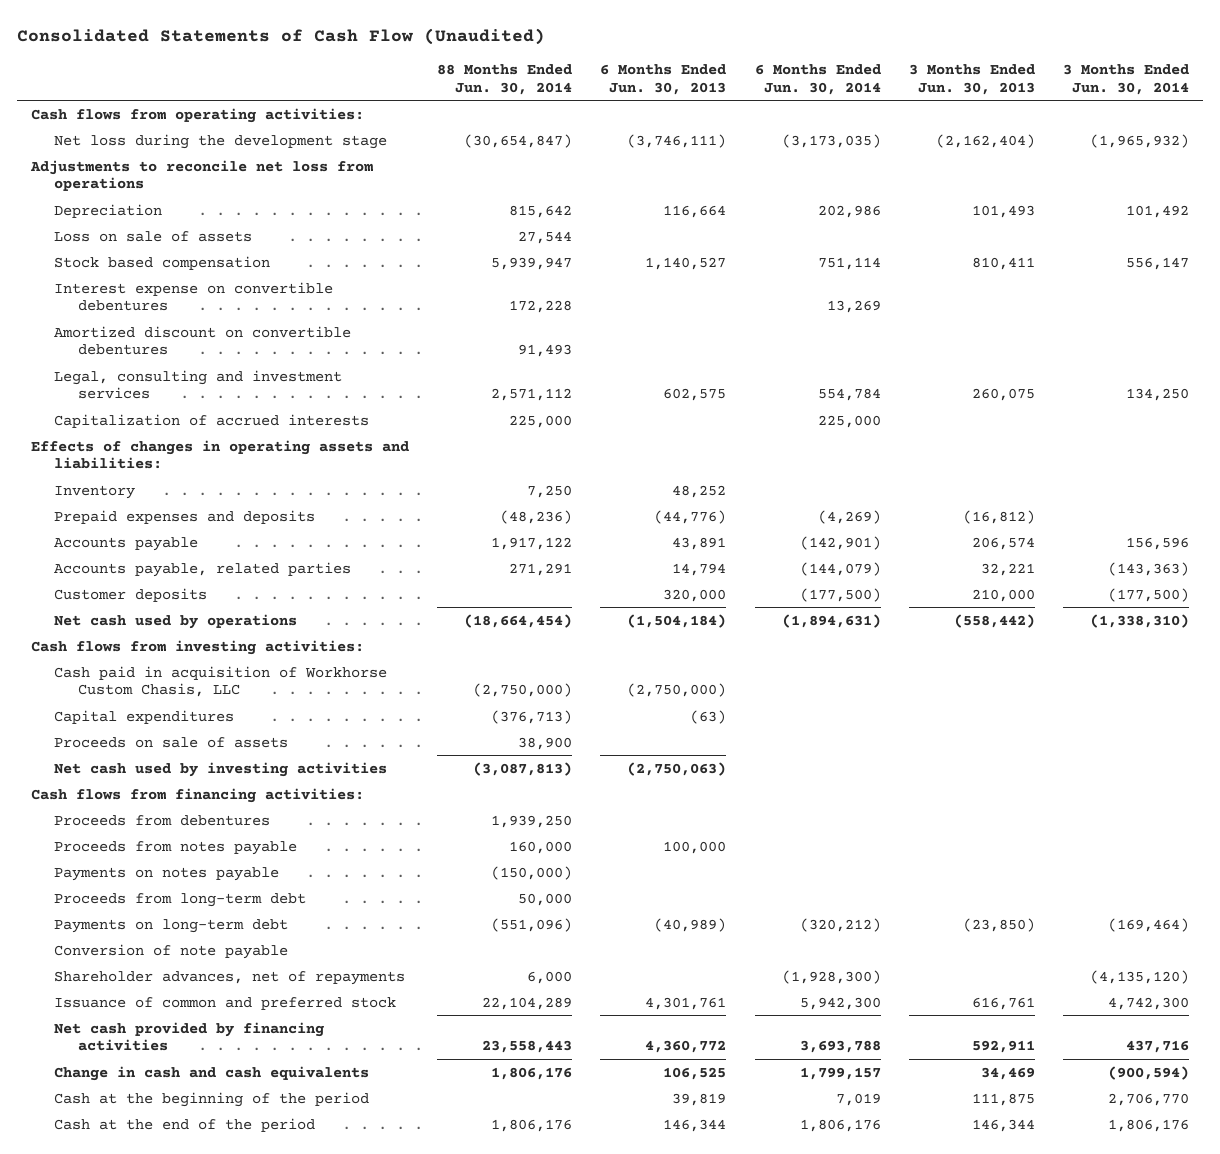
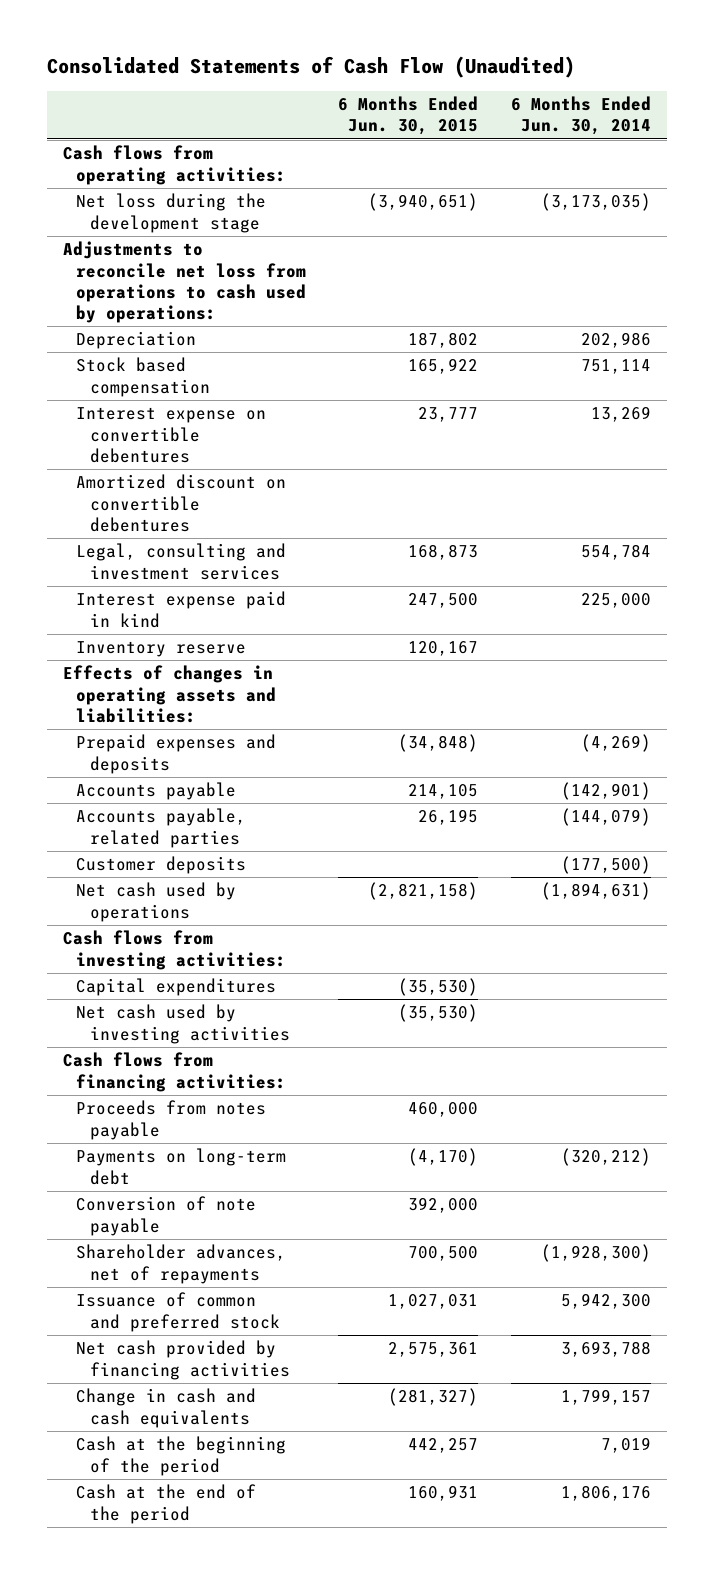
[437,63,573,95] 88 Months Ended Jun. 30, 2014 -> none
[600,63,727,95] 6 Months Ended Jun. 30, 2013 -> none
[908,63,1035,95] 3 Months Ended Jun. 30, 2013 -> none
[1063,63,1190,95] 3 Months Ended Jun. 30, 2014 -> none
none -> [338,95,479,136] 6 Months Ended Jun. 30, 2015
[29,159,373,192] Adjustments to reconcile net loss from operations -> [62,241,307,324] Adjustments to reconcile net loss from operations to cash used by operations:
[54,230,253,242] Loss on sale of assets -> none
[54,413,370,428] Capitalization of accrued interests -> [76,591,287,628] Interest expense paid in kind
none -> [76,641,247,658] Inventory reserve
[54,484,136,499] Inventory -> none
[54,665,388,698] Cash paid in acquisition of Workhorse Custom Chasis, LLC -> none
[54,736,289,748] Proceeds on sale of assets -> none
[54,814,271,826] Proceeds from debentures -> none
[54,866,280,881] Payments on notes payable -> none
[54,892,307,907] Proceeds from long-term debt -> none

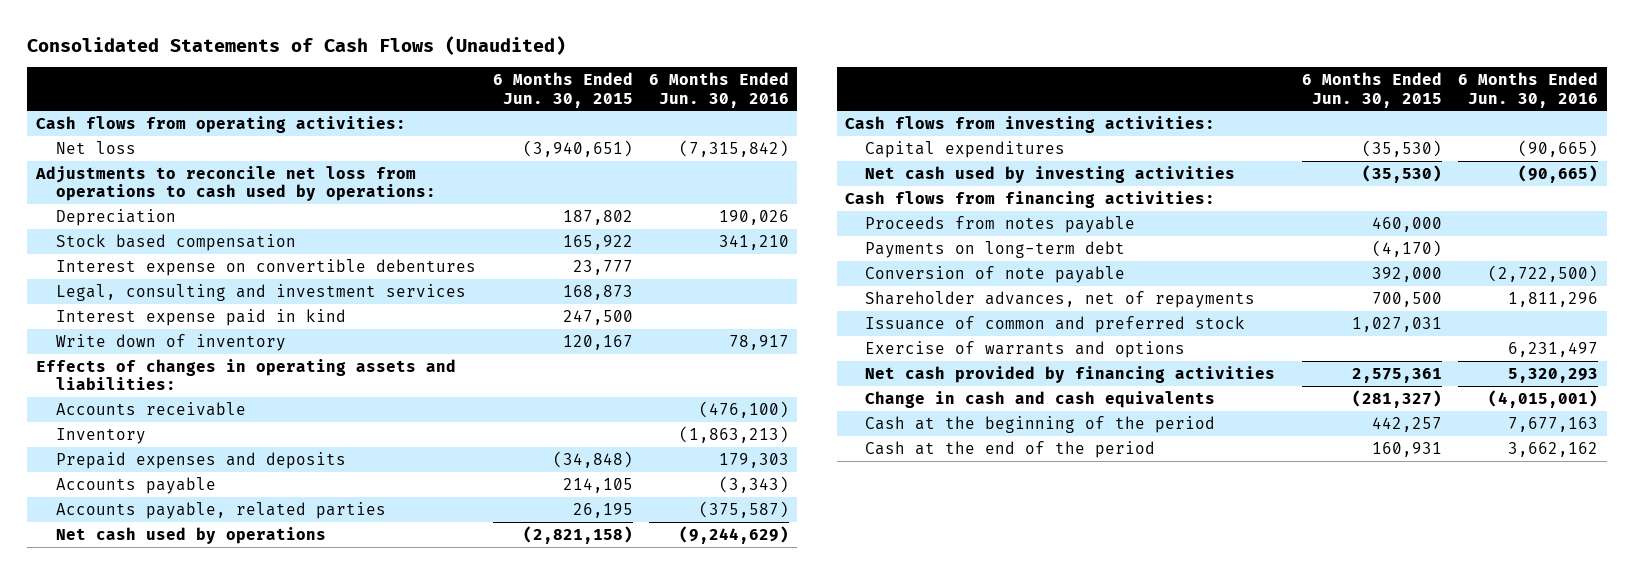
[46,56,575,79] Consolidated Statements of Cash Flow (Unaudited) -> [27,35,567,55] Consolidated Statements of Cash Flows (Unaudited)
[510,95,651,136] 6 Months Ended Jun. 30, 2014 -> none
none -> [649,72,790,108] 6 Months Ended Jun. 30, 2016
[76,193,267,233] Net loss during the development stage -> [56,140,137,154] Net loss
[76,474,287,532] Amortized discount on convertible debentures -> none
[76,641,247,658] Inventory reserve -> [56,333,287,351] Write down of inventory
none -> [56,401,247,416] Accounts receivable
none -> [56,427,147,444] Inventory
[76,856,247,875] Customer deposits -> none
none -> [865,340,1186,358] Exercise of warrants and options

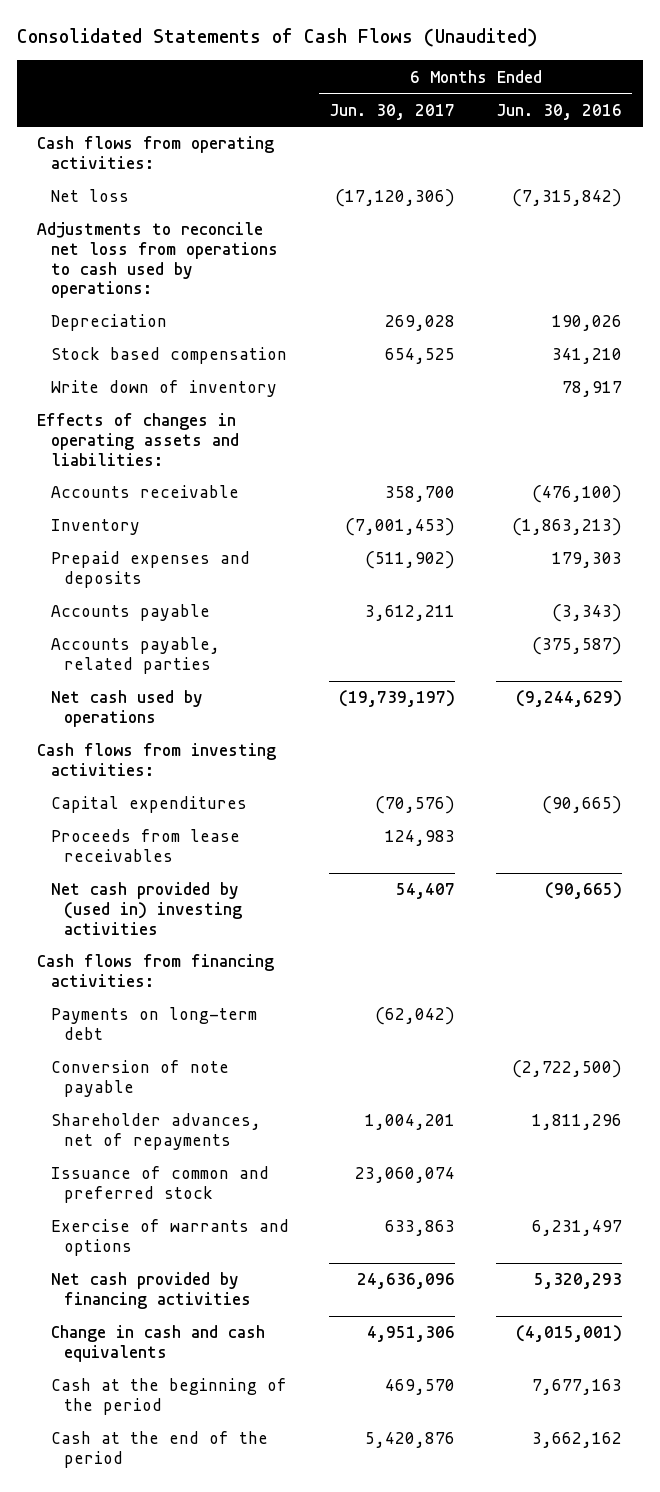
[492,72,633,108] 6 Months Ended Jun. 30, 2015 -> none
none -> [329,103,456,120] Jun. 30, 2017
[56,258,477,276] Interest expense on convertible debentures -> none
[56,283,467,301] Legal, consulting and investment services -> none
[56,308,347,326] Interest expense paid in kind -> none
none -> [50,829,240,862] Proceeds from lease receivables
[865,165,1236,183] Net cash used by investing activities -> [50,882,243,935] Net cash provided by (used in) investing activities
[865,215,1136,233] Proceeds from notes payable -> none

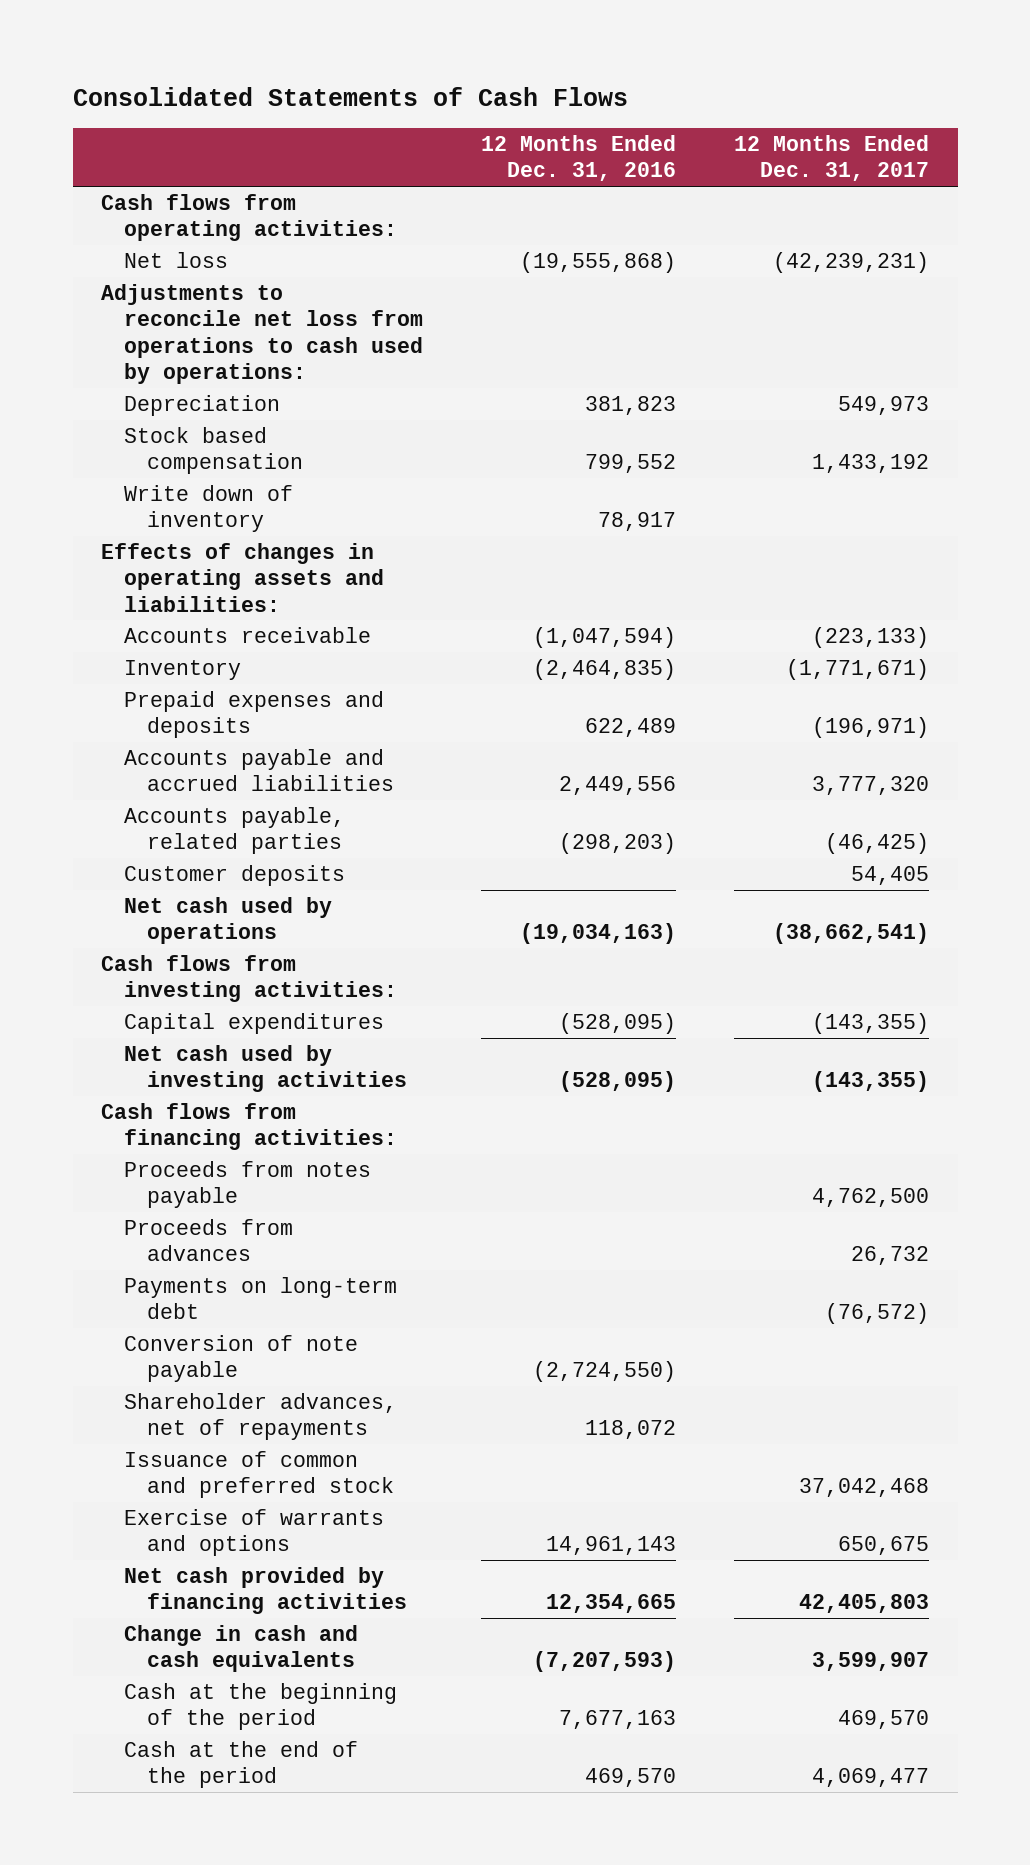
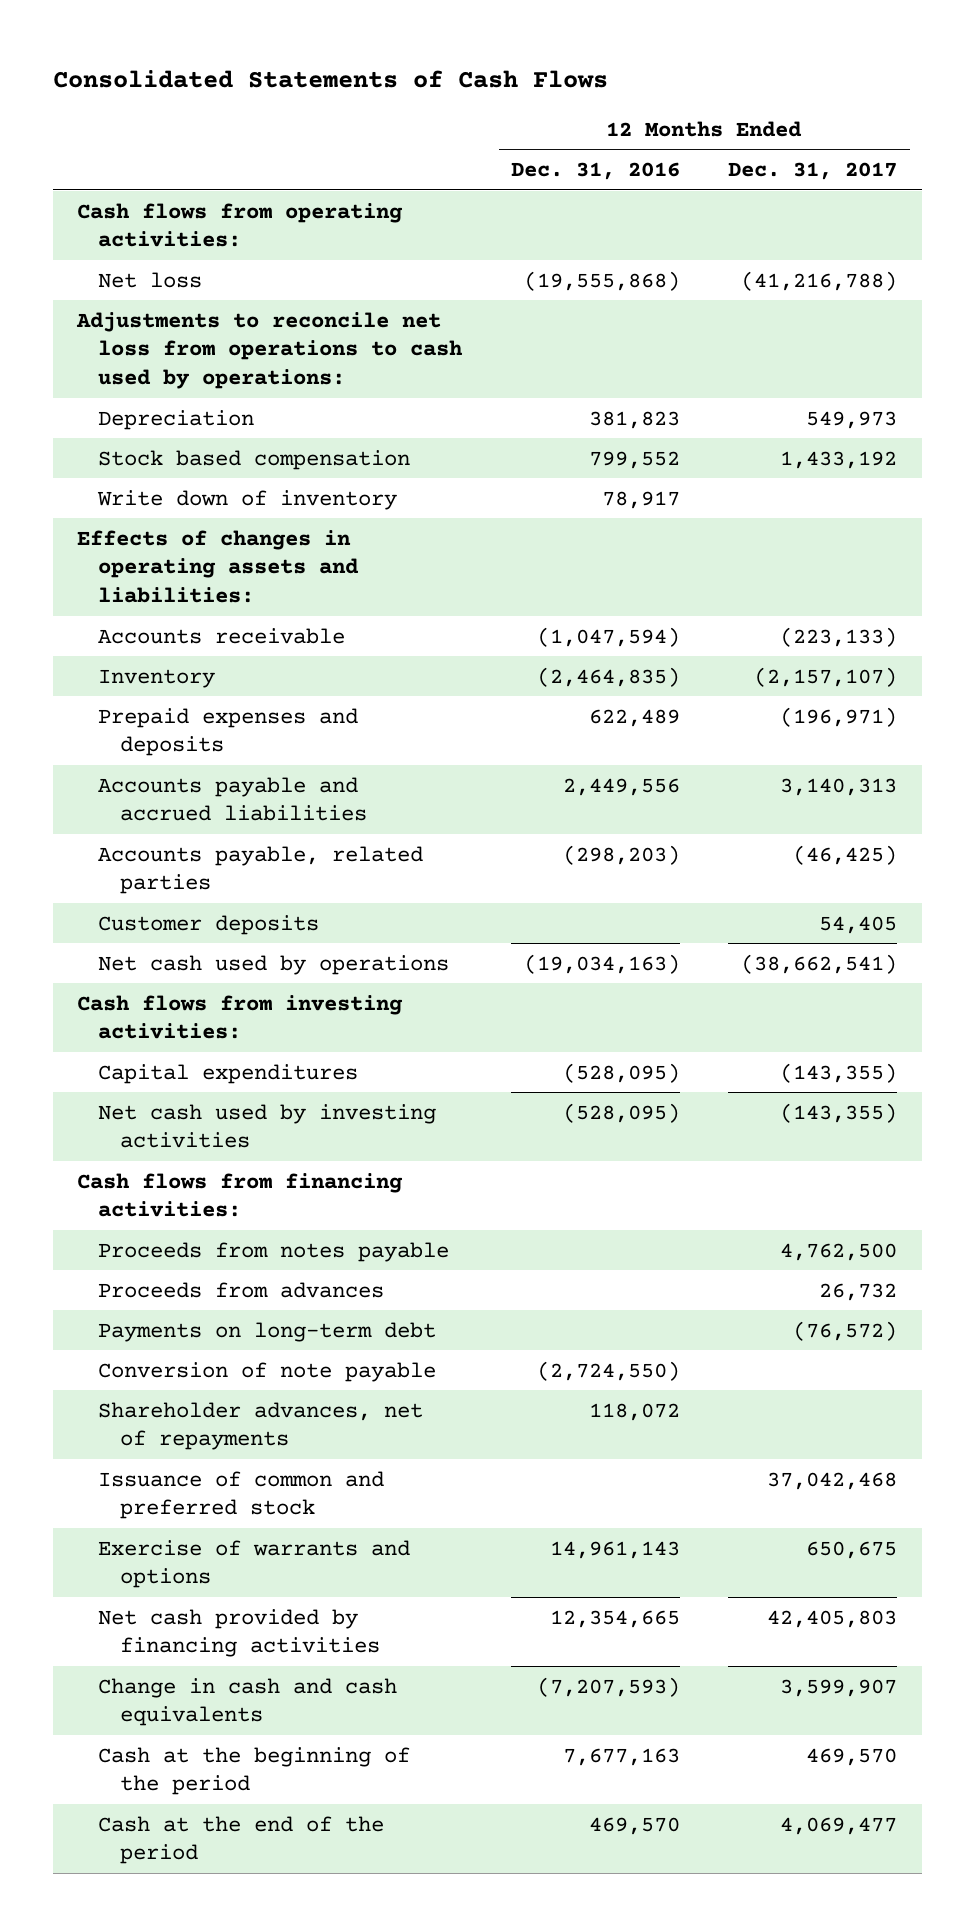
[772,252,929,274] (42,239,231) -> [741,270,898,291] (41,216,788)
[785,659,929,681] (1,771,671) -> [754,666,898,687] (2,157,107)
[811,776,929,796] 3,777,320 -> [780,777,898,796] 3,140,313

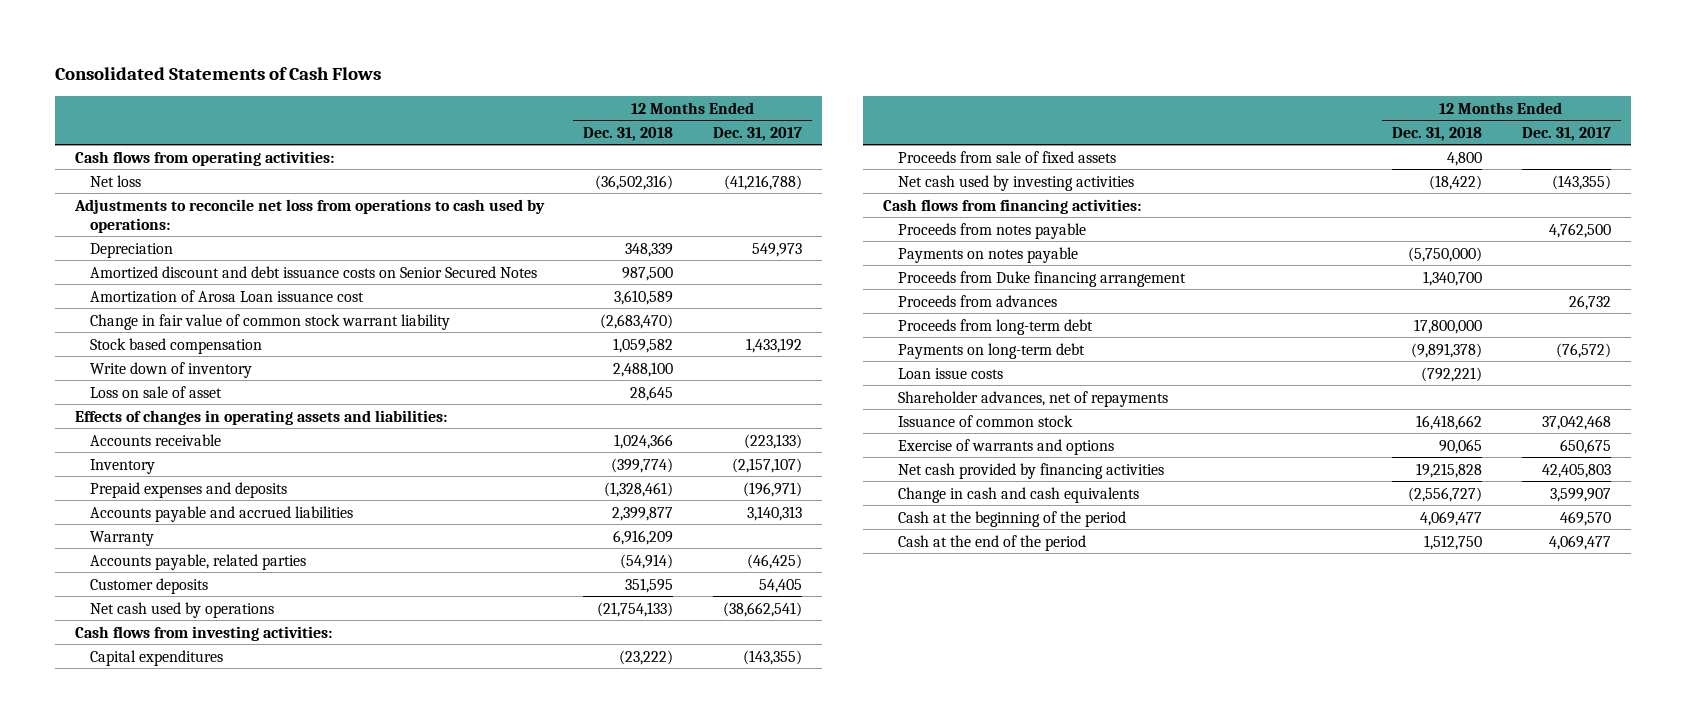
[510,162,680,181] Dec. 31, 2016 -> none
none -> [583,126,674,141] Dec. 31, 2018
none -> [89,265,537,279] Amortized discount and debt issuance costs on Senior Secured Notes
none -> [89,289,364,303] Amortization of Arosa Loan issuance cost
none -> [89,313,450,330] Change in fair value of common stock warrant liability
none -> [89,385,222,398] Loss on sale of asset
none -> [89,530,154,546] Warranty
none -> [898,150,1117,163] Proceeds from sale of fixed assets
none -> [898,246,1079,263] Payments on notes payable
none -> [898,270,1187,287] Proceeds from Duke financing arrangement
none -> [898,318,1094,335] Proceeds from long-term debt
[98,1361,437,1382] Conversion of note payable -> none
none -> [898,367,1004,379] Loan issue costs
[98,1470,385,1520] Issuance of common and preferred stock -> [898,414,1074,427] Issuance of common stock

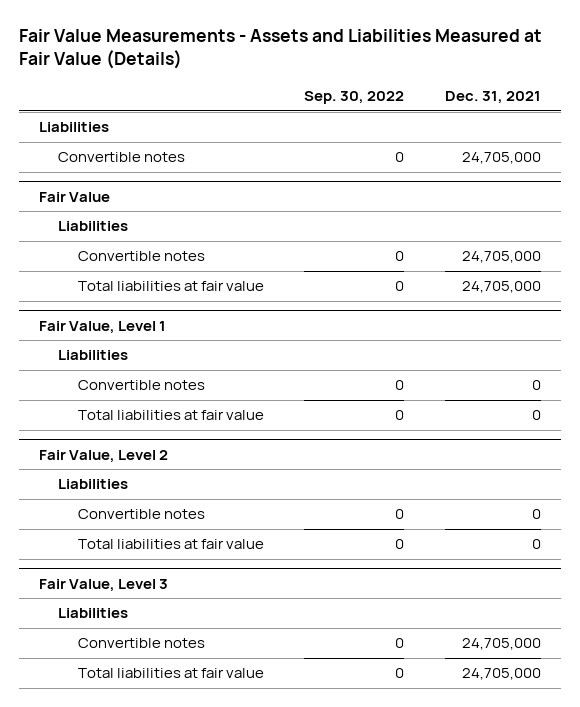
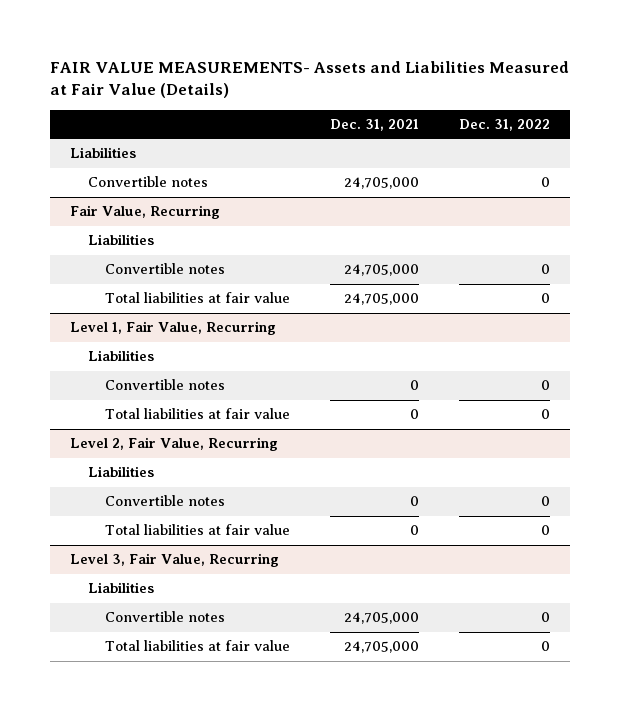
[18,29,542,70] Fair Value Measurements - Assets and Liabilities Measured at Fair Value (Details) -> [50,60,570,99] FAIR VALUE MEASUREMENTS- Assets and Liabilities Measured at Fair Value (Details)
[304,91,405,105] Sep. 30, 2022 -> none
none -> [459,118,551,131] Dec. 31, 2022
[38,191,110,202] Fair Value -> [70,205,221,220] Fair Value, Recurring
[38,320,166,334] Fair Value, Level 1 -> [70,321,277,336] Level 1, Fair Value, Recurring
[38,449,168,463] Fair Value, Level 2 -> [70,437,279,452] Level 2, Fair Value, Recurring
[38,578,168,592] Fair Value, Level 3 -> [70,553,280,568] Level 3, Fair Value, Recurring

